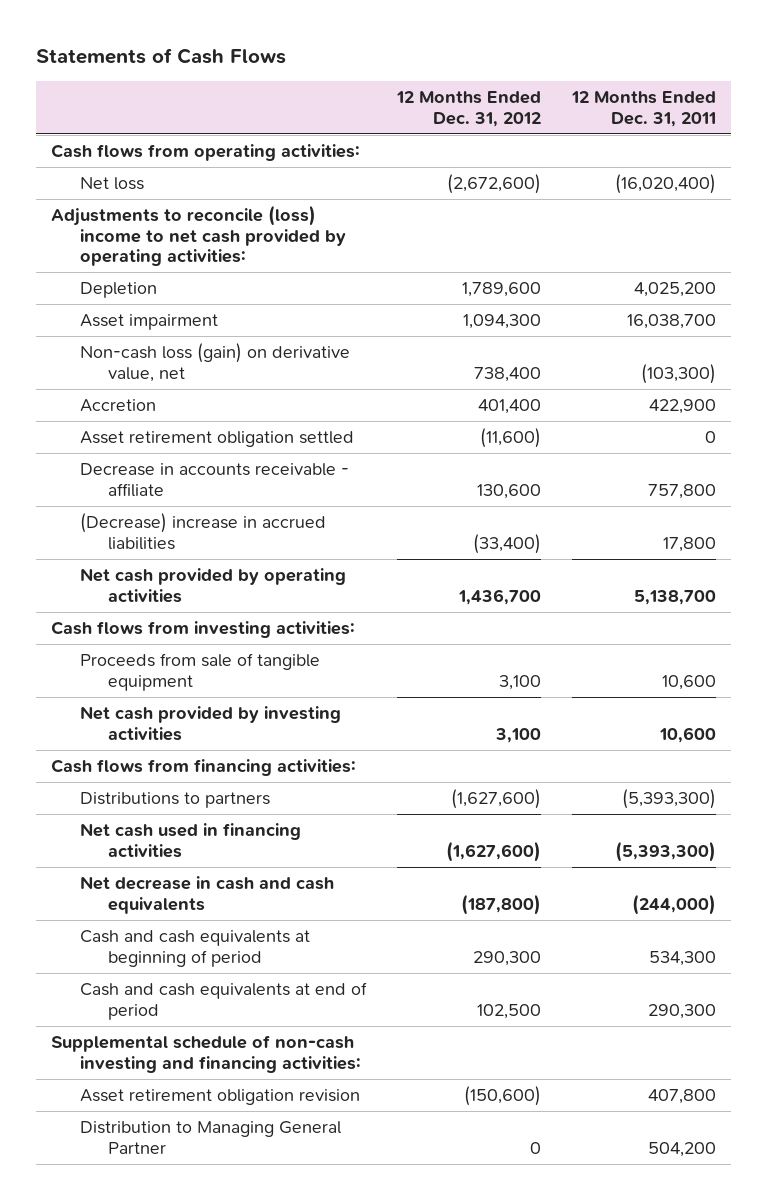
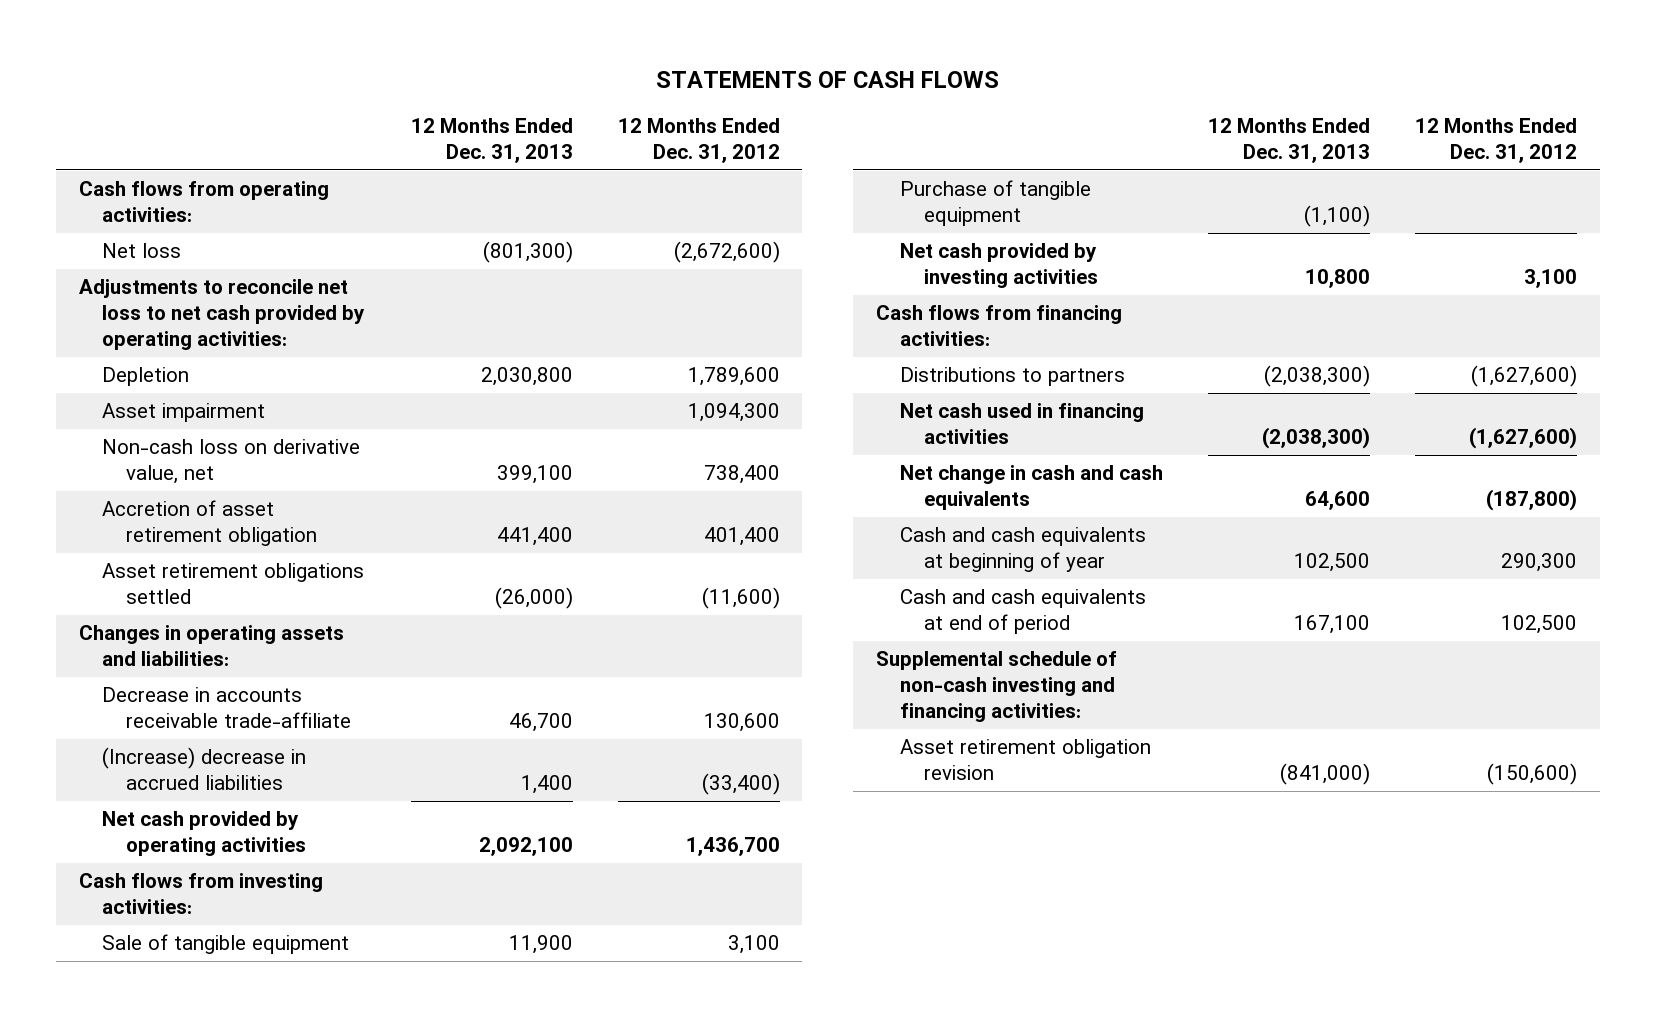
[35,48,286,65] Statements of Cash Flows -> [655,70,999,88] STATEMENTS OF CASH FLOWS
[570,91,716,127] 12 Months Ended Dec. 31, 2011 -> none
none -> [410,118,573,164] 12 Months Ended Dec. 31, 2013
[51,205,346,267] Adjustments to reconcile (loss) income to net cash provided by operating activities: -> [78,279,366,351] Adjustments to reconcile net loss to net cash provided by operating activities:
[79,343,350,382] Non-cash loss (gain) on derivative value, net -> [102,439,361,485] Non-cash loss on derivative value, net
[79,399,156,413] Accretion -> [102,500,318,547] Accretion of asset retirement obligation
[79,431,354,448] Asset retirement obligation settled -> [102,563,365,605] Asset retirement obligations settled
none -> [78,625,344,667] Changes in operating assets and liabilities:
[79,463,349,497] Decrease in accounts receivable - affiliate -> [102,687,352,729] Decrease in accounts receivable trade-affiliate
[79,513,326,550] (Decrease) increase in accrued liabilities -> [102,747,307,791] (Increase) decrease in accrued liabilities
[79,653,320,691] Proceeds from sale of tangible equipment -> [102,934,350,955] Sale of tangible equipment
none -> [899,180,1091,227] Purchase of tangible equipment
[79,876,334,914] Net decrease in cash and cash equivalents -> [899,465,1163,511] Net change in cash and cash equivalents
[79,930,310,967] Cash and cash equivalents at beginning of period -> [899,527,1146,573] Cash and cash equivalents at beginning of year
[79,1121,341,1154] Distribution to Managing General Partner -> none

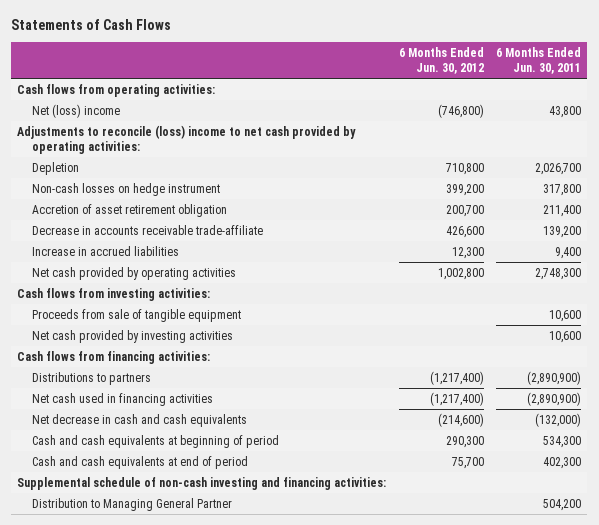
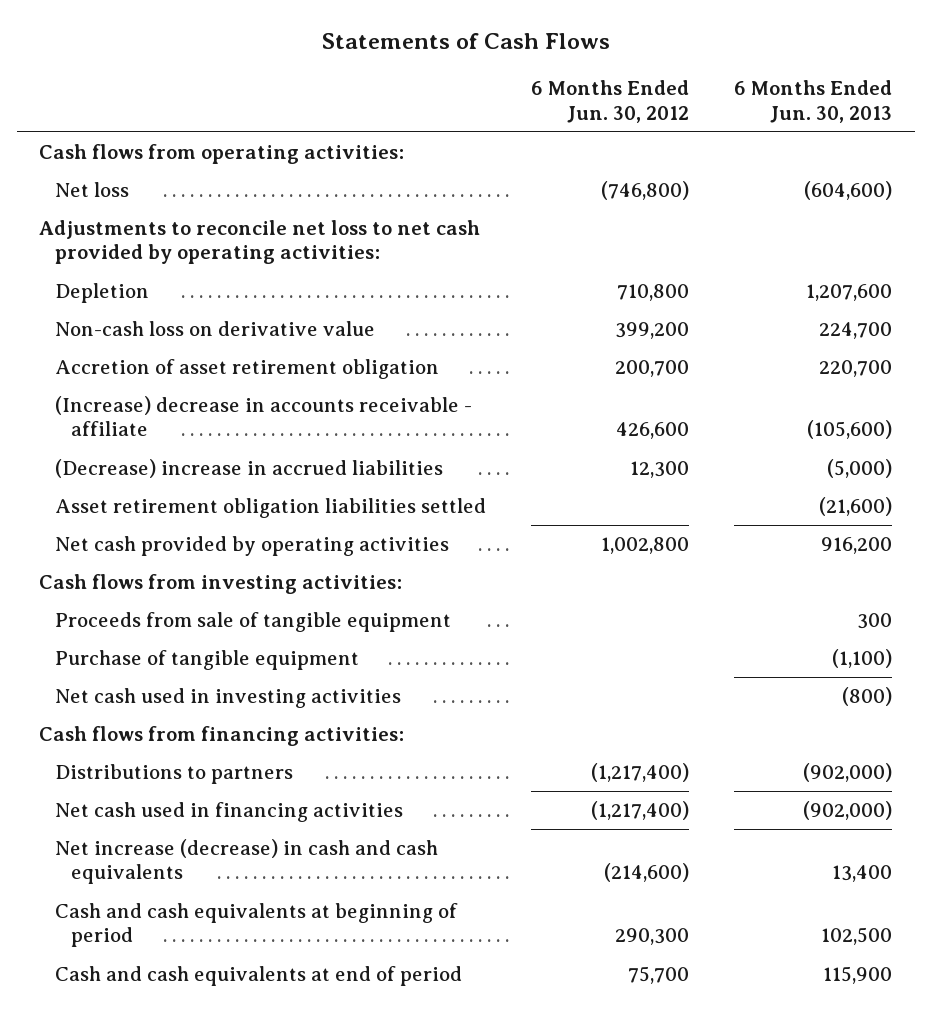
[496,46,582,75] 6 Months Ended Jun. 30, 2011 -> none
none -> [734,80,893,123] 6 Months Ended Jun. 30, 2013
[32,103,121,118] Net (loss) income -> [55,182,130,198] Net loss
[17,124,357,155] Adjustments to reconcile (loss) income to net cash provided by operating activities: -> [39,220,481,265] Adjustments to reconcile net loss to net cash provided by operating activities:
[32,182,221,196] Non-cash losses on hedge instrument -> [55,321,376,337] Non-cash loss on derivative value
[32,224,264,235] Decrease in accounts receivable trade-affiliate -> [55,396,473,437] (Increase) decrease in accounts receivable - affiliate
[32,245,180,256] Increase in accrued liabilities -> [55,459,444,479] (Decrease) increase in accrued liabilities
none -> [55,498,487,519] Asset retirement obligation liabilities settled
none -> [55,650,360,671] Purchase of tangible equipment
[32,329,234,343] Net cash provided by investing activities -> [55,688,402,709] Net cash used in investing activities
[32,413,248,427] Net decrease in cash and cash equivalents -> [55,839,439,885] Net increase (decrease) in cash and cash equivalents
[17,476,387,490] Supplemental schedule of non-cash investing and financing activities: -> none
[32,497,233,511] Distribution to Managing General Partner -> none

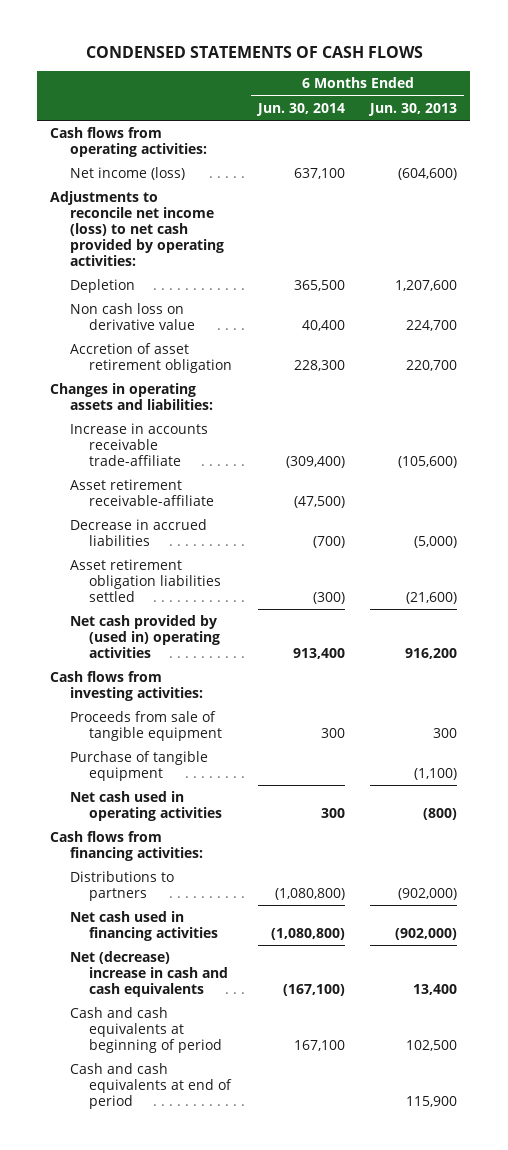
[321,32,610,49] Statements of Cash Flows -> [85,46,423,59] CONDENSED STATEMENTS OF CASH FLOWS
[531,80,690,123] 6 Months Ended Jun. 30, 2012 -> none
none -> [255,102,345,116] Jun. 30, 2014
[55,182,130,198] Net loss -> [69,166,185,180] Net income (loss)
[39,220,481,265] Adjustments to reconcile net loss to net cash provided by operating activities: -> [50,190,224,266] Adjustments to reconcile net income (loss) to net cash provided by operating activities:
[55,321,376,337] Non-cash loss on derivative value -> [69,302,196,330] Non cash loss on derivative value
none -> [50,382,213,410] Changes in operating assets and liabilities:
[55,396,473,437] (Increase) decrease in accounts receivable - affiliate -> [69,422,208,466] Increase in accounts receivable trade-affiliate
none -> [69,478,215,506] Asset retirement receivable-affiliate
[55,459,444,479] (Decrease) increase in accrued liabilities -> [69,518,207,546] Decrease in accrued liabilities
[55,536,450,557] Net cash provided by operating activities -> [69,614,221,658] Net cash provided by (used in) operating activities
[55,688,402,709] Net cash used in investing activities -> [69,790,223,821] Net cash used in operating activities
[55,839,439,885] Net increase (decrease) in cash and cash equivalents -> [69,950,229,997] Net (decrease) increase in cash and cash equivalents

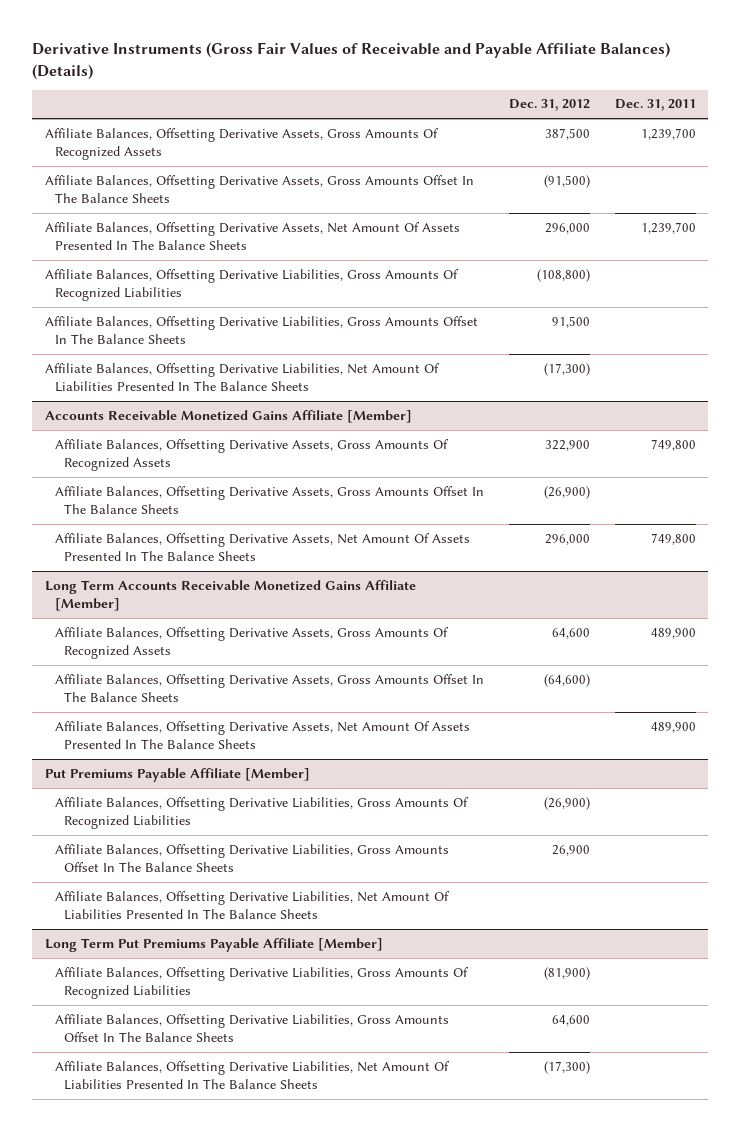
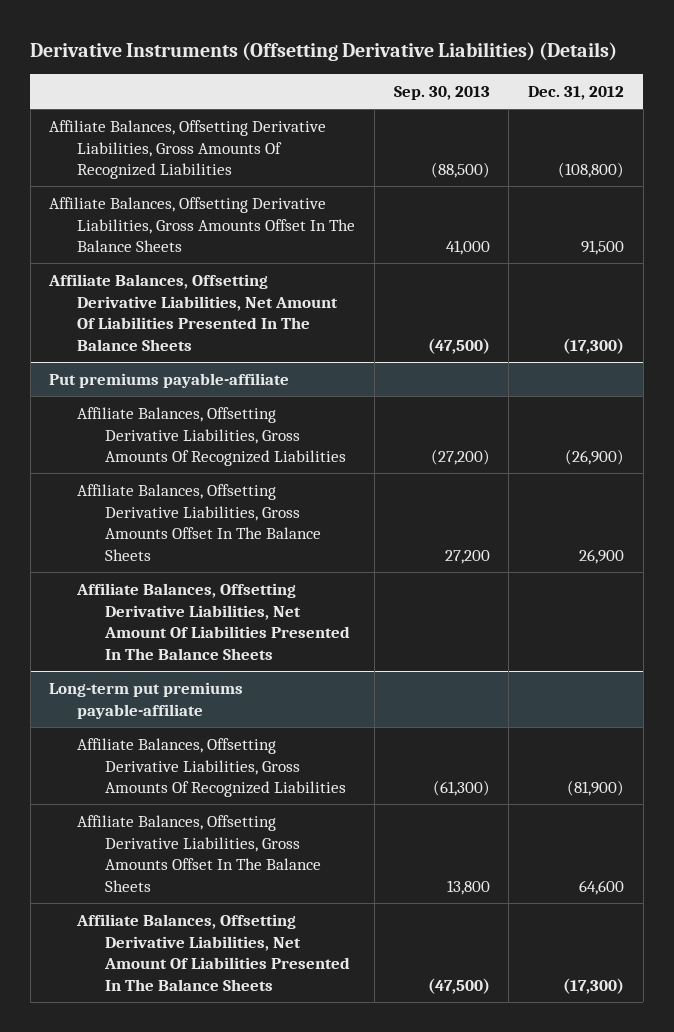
[32,41,671,80] Derivative Instruments (Gross Fair Values of Receivable and Payable Affiliate Balances) (Details) -> [30,41,618,61] Derivative Instruments (Offsetting Derivative Liabilities) (Details)
[614,99,696,112] Dec. 31, 2011 -> none
none -> [393,86,490,101] Sep. 30, 2013
[44,127,439,160] Affiliate Balances, Offsetting Derivative Assets, Gross Amounts Of Recognized Assets -> none
[44,174,474,203] Affiliate Balances, Offsetting Derivative Assets, Gross Amounts Offset In The Balance Sheets -> none
[44,221,460,250] Affiliate Balances, Offsetting Derivative Assets, Net Amount Of Assets Presented In The Balance Sheets -> none
[44,409,412,423] Accounts Receivable Monetized Gains Affiliate [Member] -> none
[54,438,449,471] Affiliate Balances, Offsetting Derivative Assets, Gross Amounts Of Recognized Assets -> none
[54,485,484,514] Affiliate Balances, Offsetting Derivative Assets, Gross Amounts Offset In The Balance Sheets -> none
[54,532,470,561] Affiliate Balances, Offsetting Derivative Assets, Net Amount Of Assets Presented In The Balance Sheets -> none
[44,579,416,611] Long Term Accounts Receivable Monetized Gains Affiliate [Member] -> none
[54,626,449,659] Affiliate Balances, Offsetting Derivative Assets, Gross Amounts Of Recognized Assets -> none
[54,673,484,702] Affiliate Balances, Offsetting Derivative Assets, Gross Amounts Offset In The Balance Sheets -> none
[54,720,470,749] Affiliate Balances, Offsetting Derivative Assets, Net Amount Of Assets Presented In The Balance Sheets -> none
[44,767,310,782] Put Premiums Payable Affiliate [Member] -> [49,373,290,389] Put premiums payable-affiliate
[44,937,383,952] Long Term Put Premiums Payable Affiliate [Member] -> [49,682,244,719] Long-term put premiums payable-affiliate

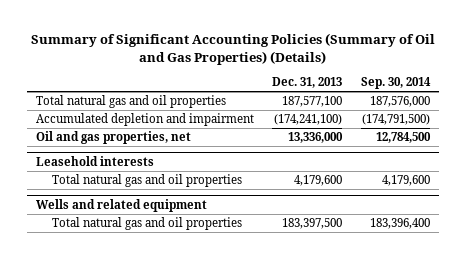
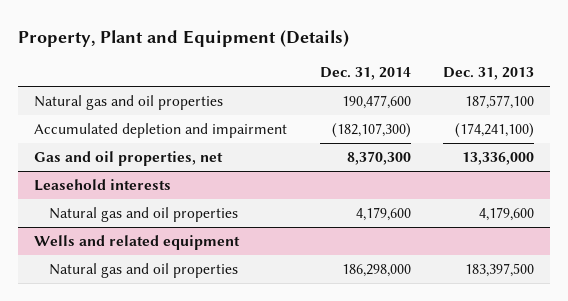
[30,33,435,66] Summary of Significant Accounting Policies (Summary of Oil and Gas Properties) (Details) -> [18,29,350,47] Property, Plant and Equipment (Details)
[360,77,431,90] Sep. 30, 2014 -> none
none -> [319,67,411,81] Dec. 31, 2014
[35,94,226,108] Total natural gas and oil properties -> [34,94,224,110] Natural gas and oil properties
[35,130,191,144] Oil and gas properties, net -> [34,150,224,166] Gas and oil properties, net
[52,173,243,187] Total natural gas and oil properties -> [49,206,239,222] Natural gas and oil properties
[52,216,243,230] Total natural gas and oil properties -> [49,262,239,278] Natural gas and oil properties

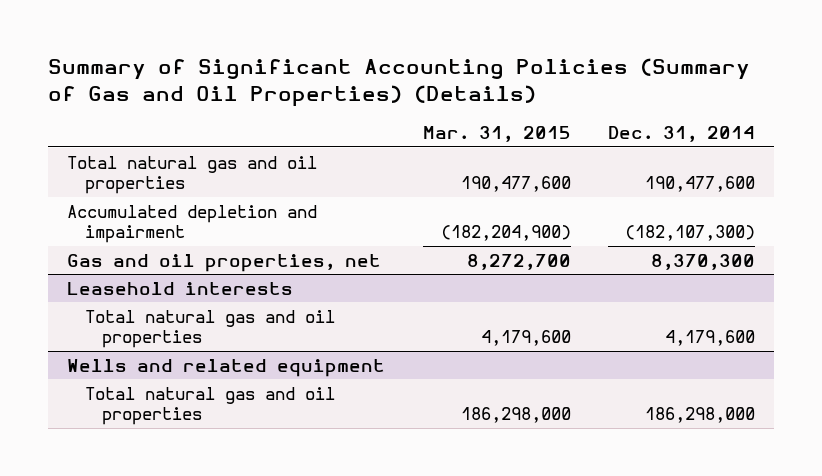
[18,29,350,47] Property, Plant and Equipment (Details) -> [47,58,750,108] Summary of Significant Accounting Policies (Summary of Gas and Oil Properties) (Details)
[443,67,535,81] Dec. 31, 2013 -> none
none -> [422,126,571,143] Mar. 31, 2015
[34,94,224,110] Natural gas and oil properties -> [66,155,317,194] Total natural gas and oil properties
[49,206,239,222] Natural gas and oil properties -> [84,309,335,348] Total natural gas and oil properties
[49,262,239,278] Natural gas and oil properties -> [84,386,335,425] Total natural gas and oil properties

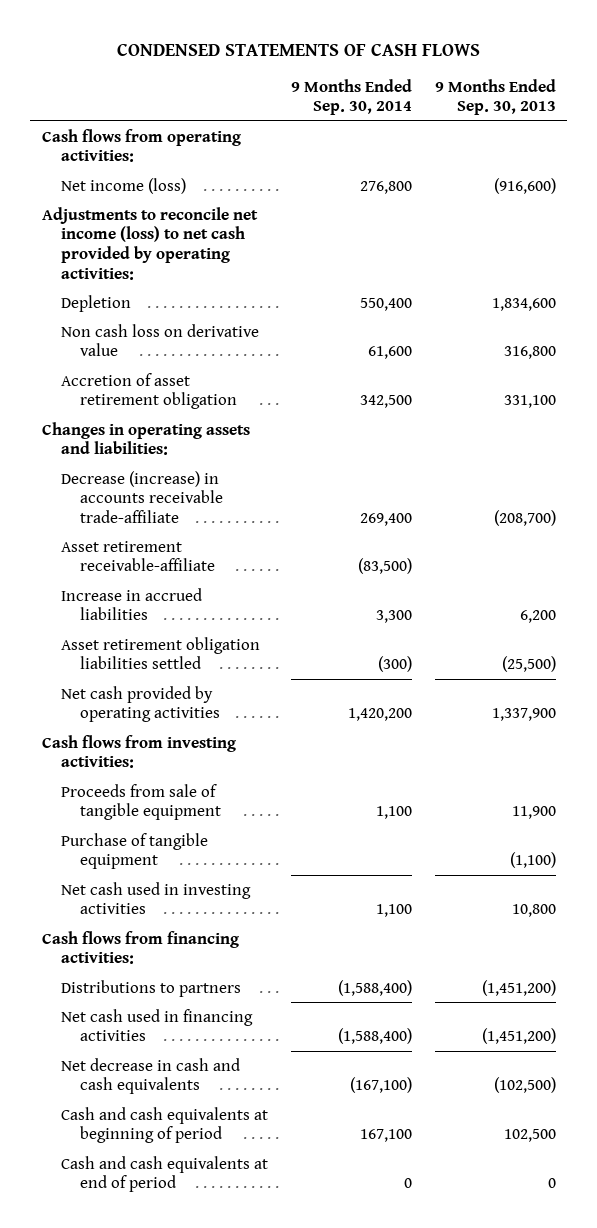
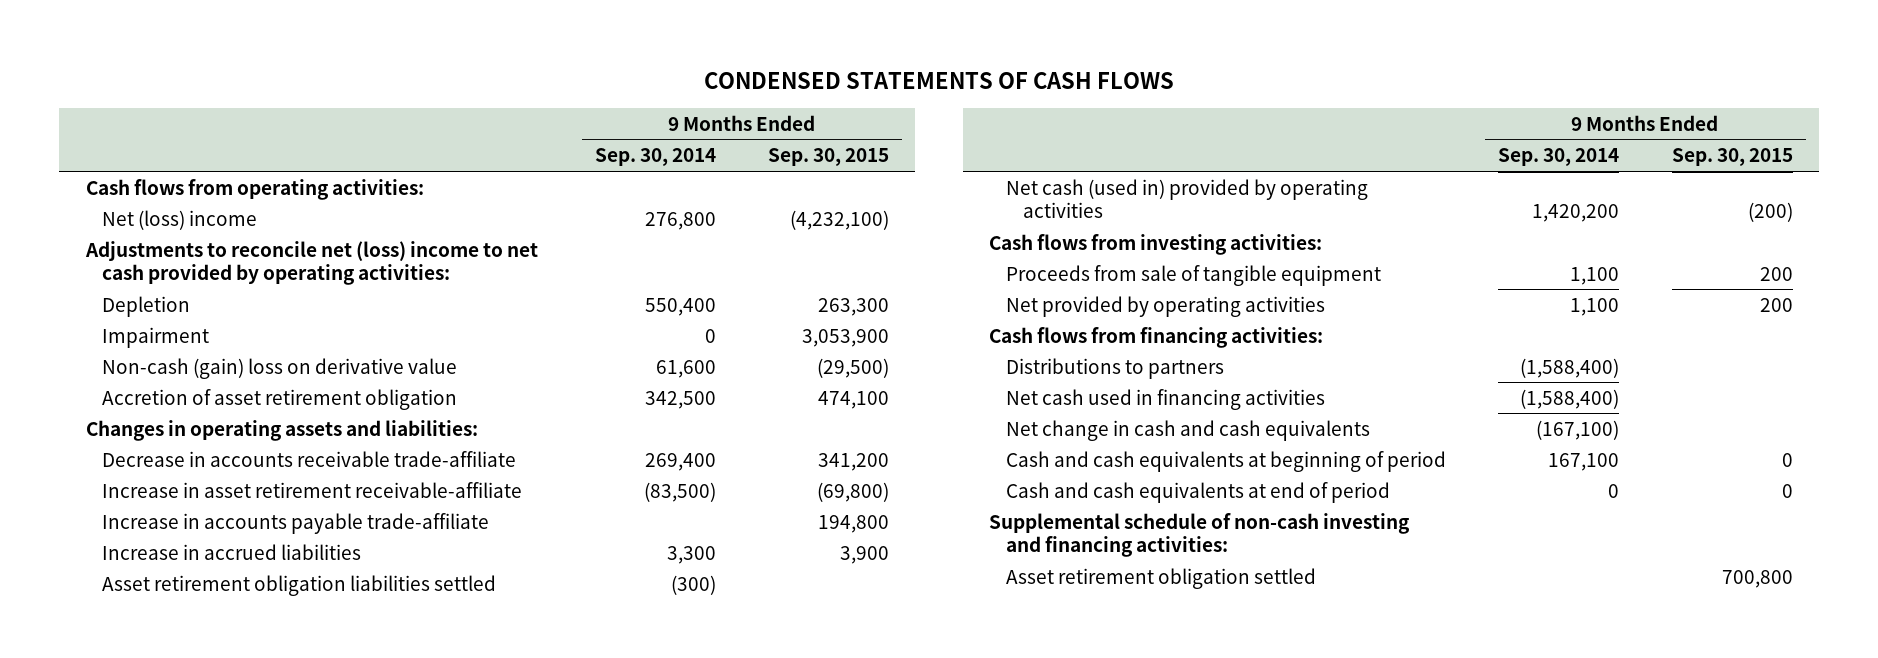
[434,78,556,116] 9 Months Ended Sep. 30, 2013 -> none
none -> [767,148,889,167] Sep. 30, 2015
[60,177,186,194] Net income (loss) -> [102,209,258,230] Net (loss) income
[41,206,258,280] Adjustments to reconcile net income (loss) to net cash provided by operating activities: -> [84,240,538,286] Adjustments to reconcile net (loss) income to net cash provided by operating activities:
none -> [102,326,210,348] Impairment
[60,323,259,357] Non cash loss on derivative value -> [102,357,458,379] Non-cash (gain) loss on derivative value
[60,470,223,523] Decrease (increase) in accounts receivable trade-affiliate -> [102,450,517,467] Decrease in accounts receivable trade-affiliate
[60,540,215,572] Asset retirement receivable-affiliate -> [102,481,523,498] Increase in asset retirement receivable-affiliate
none -> [102,512,490,534] Increase in accounts payable trade-affiliate
[60,685,220,723] Net cash provided by operating activities -> [1005,178,1368,219] Net cash (used in) provided by operating activities
[60,832,208,870] Purchase of tangible equipment -> none
[60,881,251,915] Net cash used in investing activities -> [1005,295,1325,317] Net provided by operating activities
[60,1057,240,1095] Net decrease in cash and cash equivalents -> [1005,419,1370,441] Net change in cash and cash equivalents
none -> [989,512,1411,558] Supplemental schedule of non-cash investing and financing activities:
none -> [1005,567,1316,589] Asset retirement obligation settled

